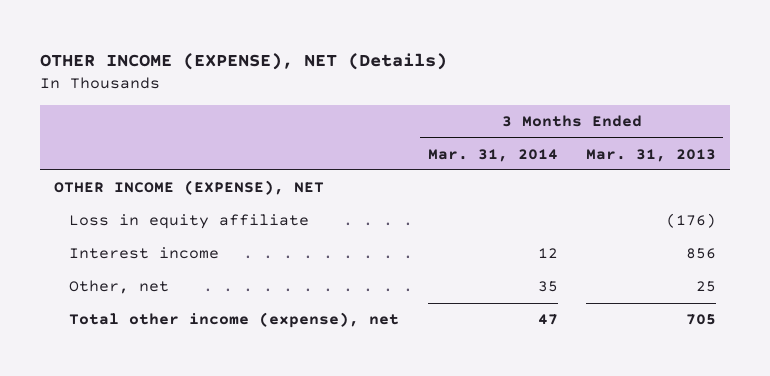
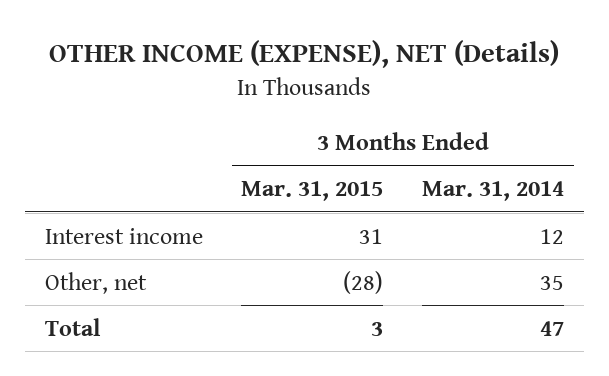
[585,148,716,162] Mar. 31, 2013 -> none
none -> [241,181,384,202] Mar. 31, 2015
[54,180,325,196] OTHER INCOME (EXPENSE), NET -> none
[69,214,310,230] Loss in equity affiliate -> none
[69,312,400,329] Total other income (expense), net -> [44,317,101,336] Total

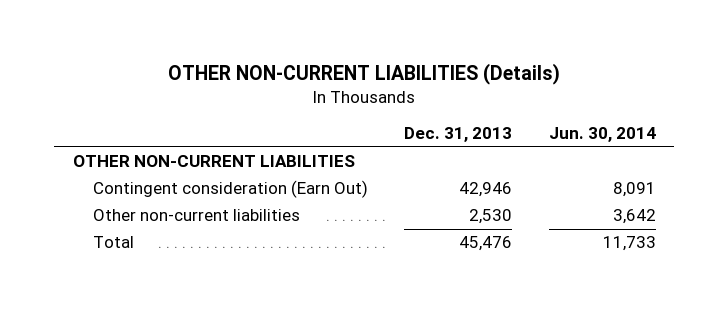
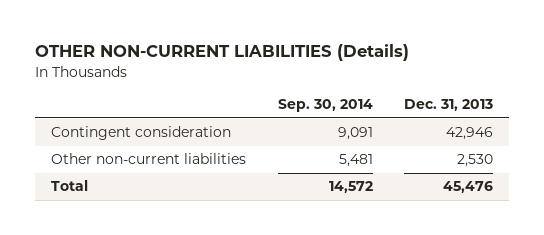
[548,127,656,143] Jun. 30, 2014 -> none
none -> [277,99,373,113] Sep. 30, 2014
[72,155,355,168] OTHER NON-CURRENT LIABILITIES -> none
[92,180,368,199] Contingent consideration (Earn Out) -> [51,126,232,141] Contingent consideration

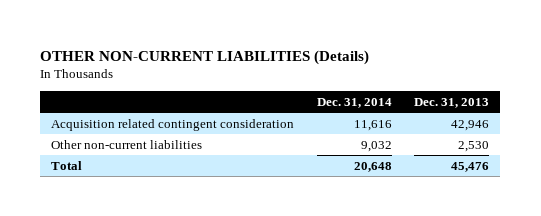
[277,99,373,113] Sep. 30, 2014 -> none
none -> [316,98,392,109] Dec. 31, 2014
[51,126,232,141] Contingent consideration -> [51,118,295,131] Acquisition related contingent consideration

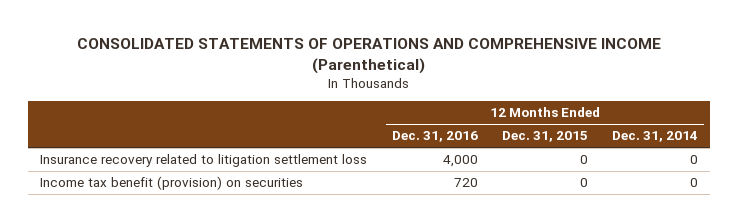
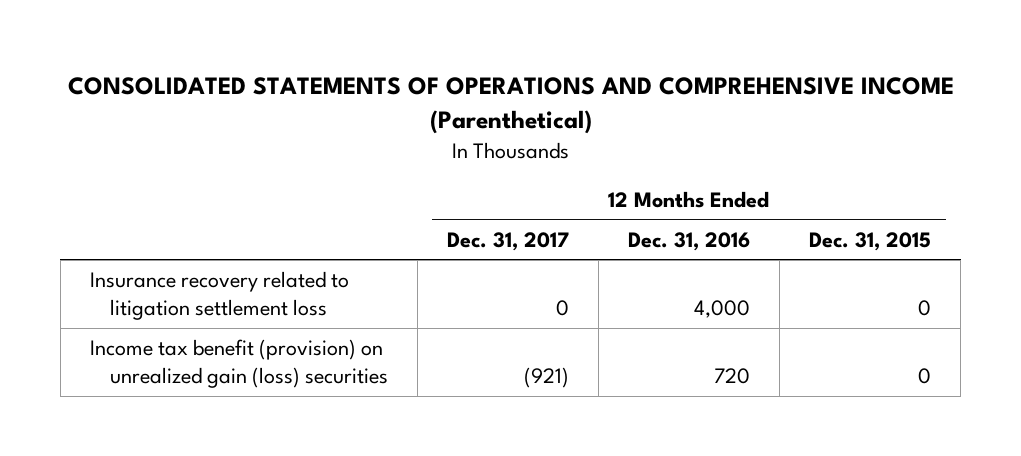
[612,131,699,143] Dec. 31, 2014 -> none
none -> [447,231,570,251] Dec. 31, 2017
[40,176,304,191] Income tax benefit (provision) on securities -> [89,339,389,389] Income tax benefit (provision) on unrealized gain (loss) securities

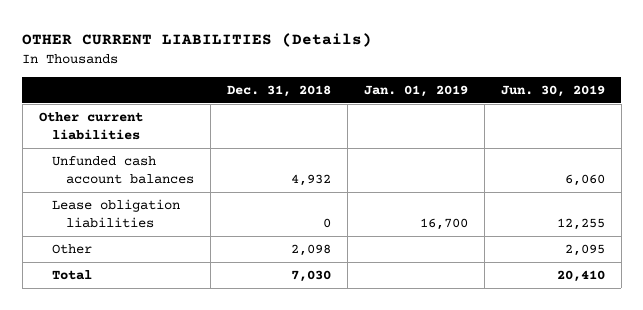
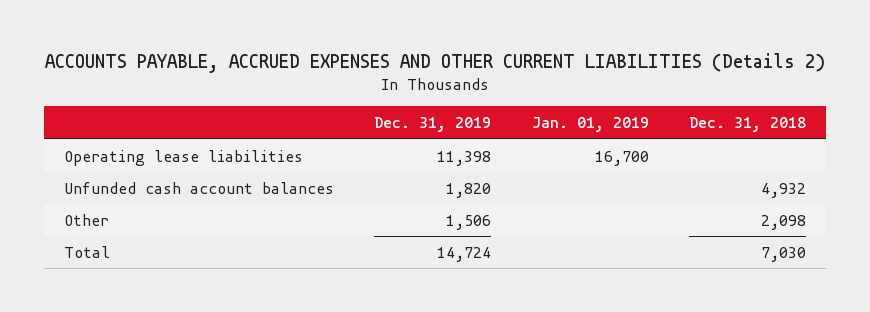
[22,32,373,47] OTHER CURRENT LIABILITIES (Details) -> [44,53,825,74] ACCOUNTS PAYABLE, ACCRUED EXPENSES AND OTHER CURRENT LIABILITIES (Details 2)
[500,84,605,97] Jun. 30, 2019 -> none
none -> [374,116,492,132] Dec. 31, 2019
[38,112,143,140] Other current liabilities -> none
none -> [63,149,303,166] Operating lease liabilities
[52,199,181,228] Lease obligation liabilities -> none

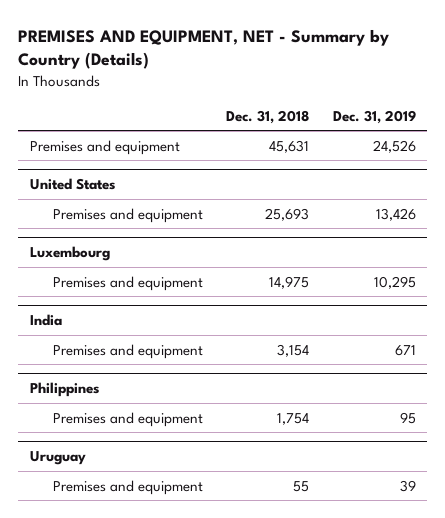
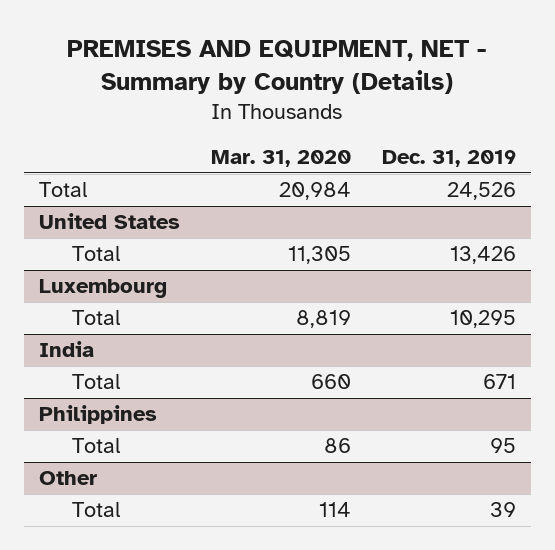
[226,109,310,124] Dec. 31, 2018 -> none
none -> [210,150,351,168] Mar. 31, 2020
[29,139,180,155] Premises and equipment -> [39,182,88,198] Total
[52,207,203,223] Premises and equipment -> [72,246,121,262] Total
[52,275,203,291] Premises and equipment -> [72,310,121,326] Total
[52,343,203,359] Premises and equipment -> [72,374,121,390] Total
[52,411,203,427] Premises and equipment -> [72,438,121,454] Total
[29,451,86,466] Uruguay -> [39,471,98,486] Other
[52,479,203,495] Premises and equipment -> [72,502,121,518] Total

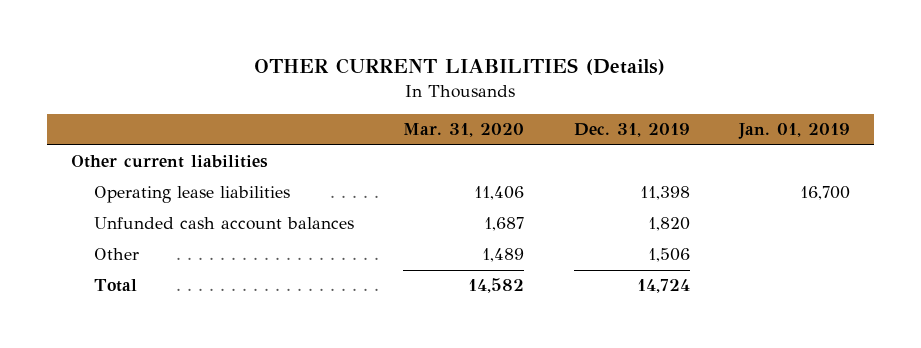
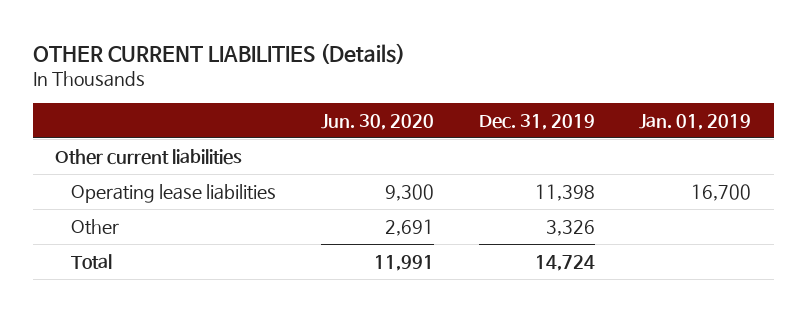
[403,123,525,138] Mar. 31, 2020 -> none
none -> [320,113,434,130] Jun. 30, 2020
[94,217,355,231] Unfunded cash account balances -> none
[647,248,690,263] 1,506 -> [545,219,595,236] 3,326

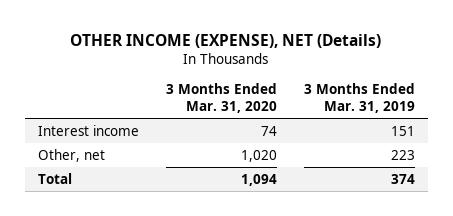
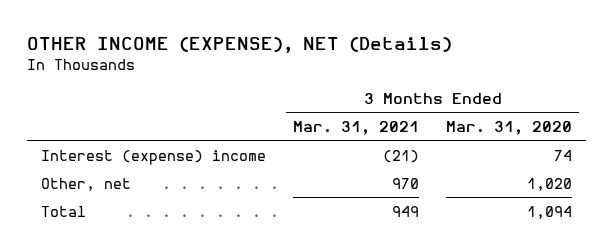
[303,83,415,114] 3 Months Ended Mar. 31, 2019 -> none
none -> [293,120,420,135] Mar. 31, 2021
[38,124,140,136] Interest income -> [40,149,266,165] Interest (expense) income

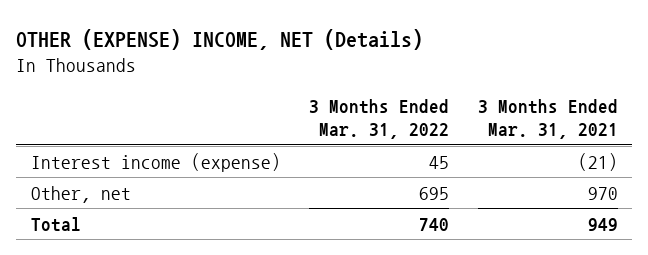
[27,36,453,53] OTHER INCOME (EXPENSE), NET (Details) -> [16,28,424,50] OTHER (EXPENSE) INCOME, NET (Details)
[446,120,573,135] Mar. 31, 2020 -> none
none -> [309,99,450,140] 3 Months Ended Mar. 31, 2022
[40,149,266,165] Interest (expense) income -> [30,152,281,172] Interest income (expense)

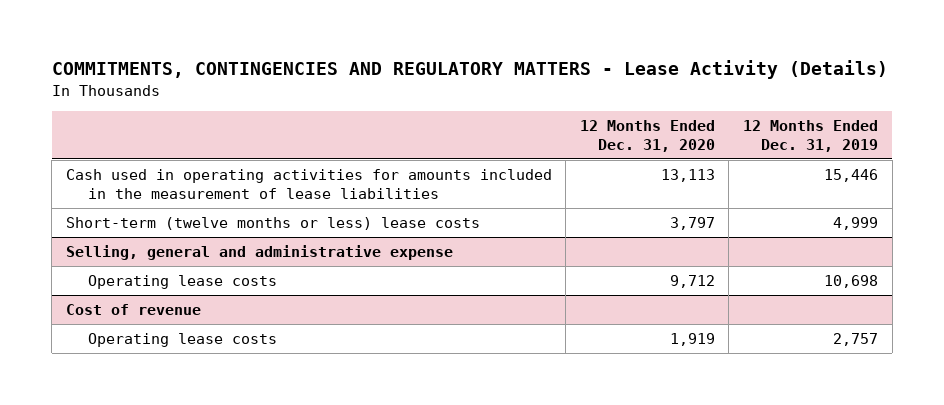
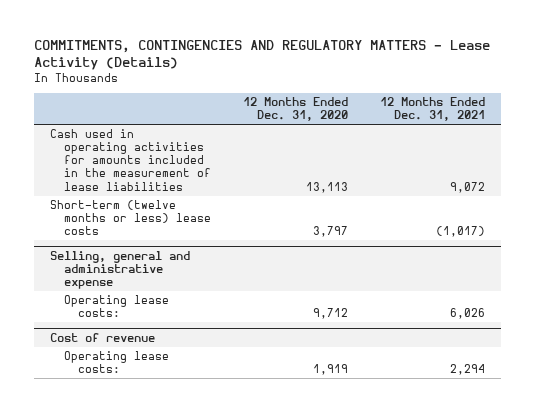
[742,120,878,152] 12 Months Ended Dec. 31, 2019 -> none
none -> [379,96,485,121] 12 Months Ended Dec. 31, 2021
[87,275,277,290] Operating lease costs -> [63,295,169,318] Operating lease costs:
[87,333,277,348] Operating lease costs -> [63,351,169,374] Operating lease costs:

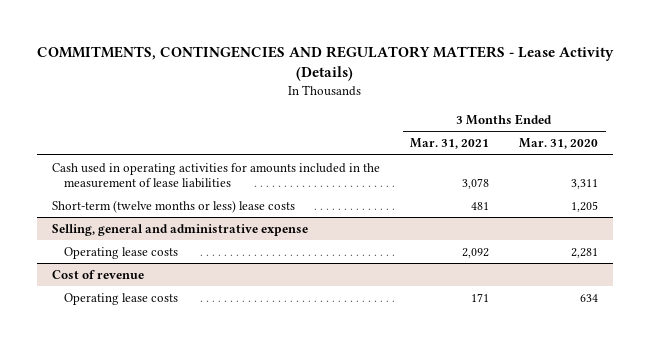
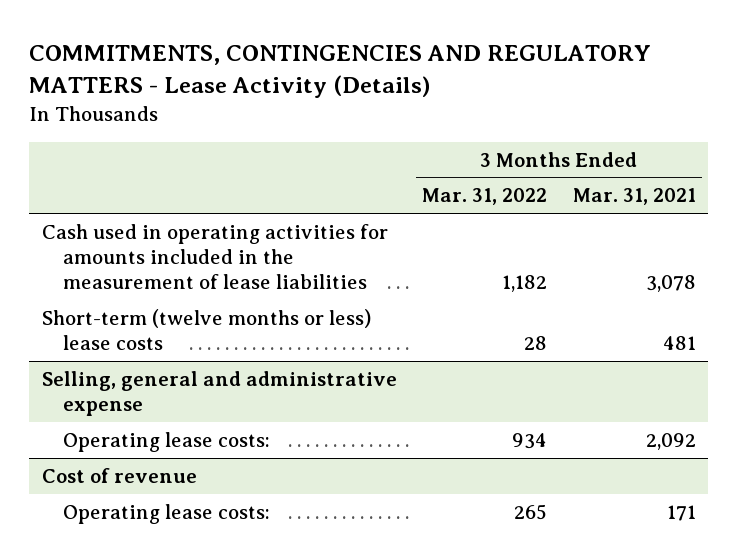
[519,138,599,150] Mar. 31, 2020 -> none
none -> [422,188,548,206] Mar. 31, 2022
[64,246,179,259] Operating lease costs -> [63,432,271,453] Operating lease costs:
[64,292,179,305] Operating lease costs -> [63,504,271,525] Operating lease costs:

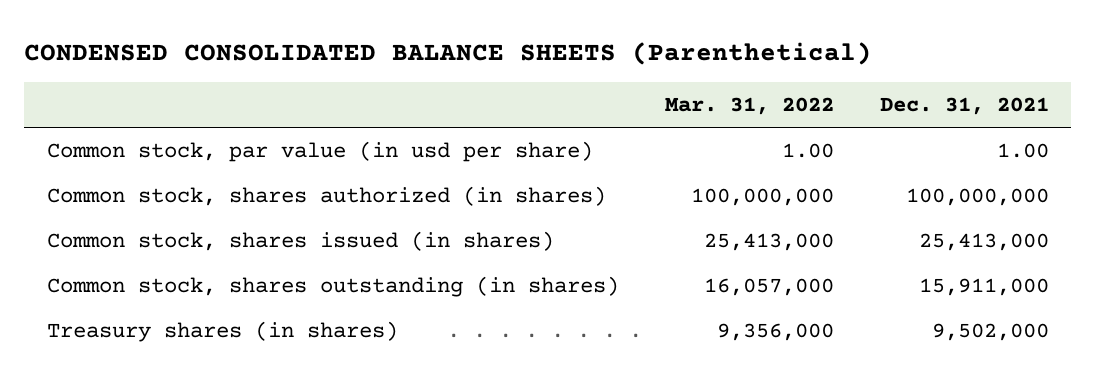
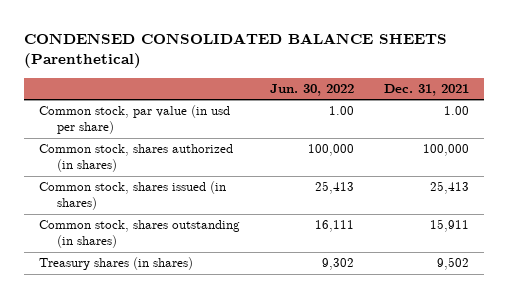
[664,97,834,116] Mar. 31, 2022 -> none
none -> [269,83,354,96] Jun. 30, 2022
[905,187,1049,206] 100,000,000 -> [422,144,469,157] 100,000
[918,232,1049,251] 25,413,000 -> [429,181,469,195] 25,413
[918,277,1049,296] 15,911,000 -> [429,219,469,233] 15,911
[931,322,1049,341] 9,502,000 -> [436,257,469,271] 9,502

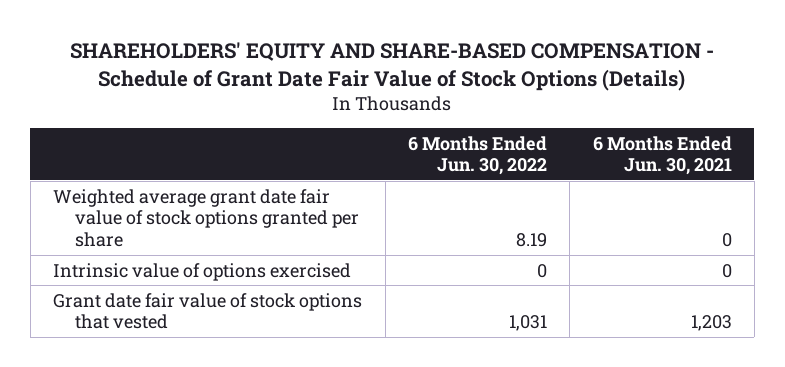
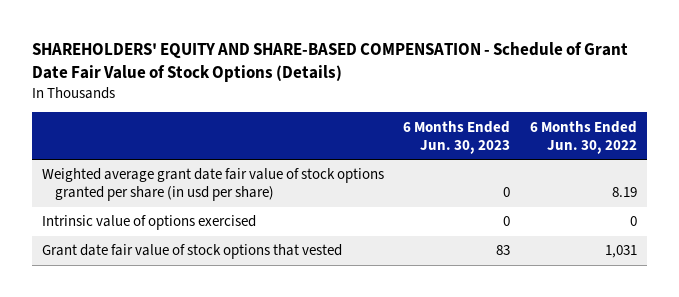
[592,135,732,176] 6 Months Ended Jun. 30, 2021 -> none
none -> [403,120,511,154] 6 Months Ended Jun. 30, 2023
[53,188,359,247] Weighted average grant date fair value of stock options granted per share -> [41,168,384,202] Weighted average grant date fair value of stock options granted per share (in usd per share)

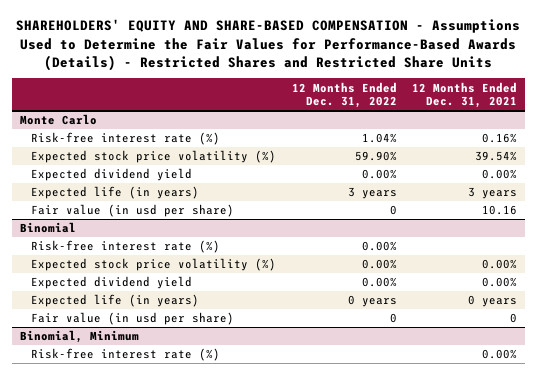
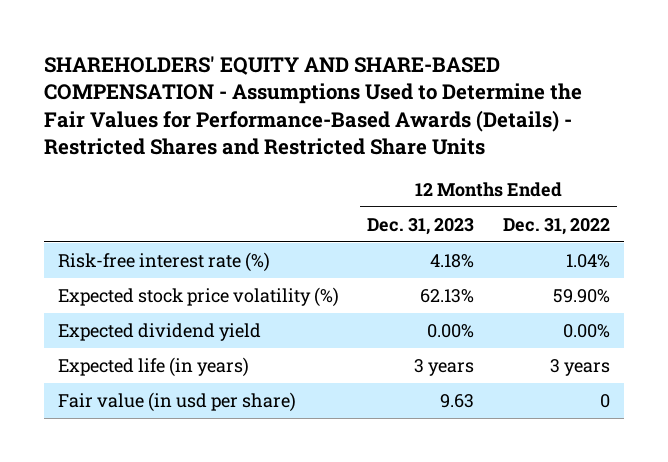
[411,81,517,109] 12 Months Ended Dec. 31, 2021 -> none
none -> [367,217,475,235] Dec. 31, 2023
[19,114,97,126] Monte Carlo -> none
[19,222,76,234] Binomial -> none
[31,240,221,254] Risk-free interest rate (%) -> none
[31,258,277,272] Expected stock price volatility (%) -> none
[31,276,193,290] Expected dividend yield -> none
[31,294,200,308] Expected life (in years) -> none
[31,312,235,326] Fair value (in usd per share) -> none
[19,330,139,344] Binomial, Minimum -> none
[31,348,221,362] Risk-free interest rate (%) -> none

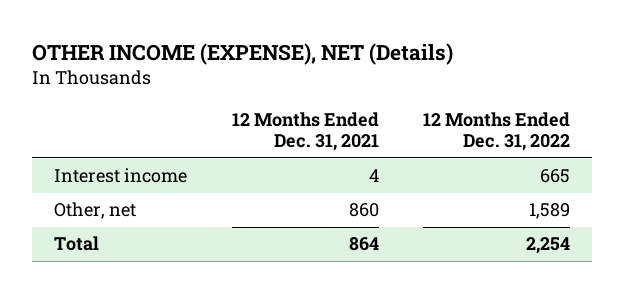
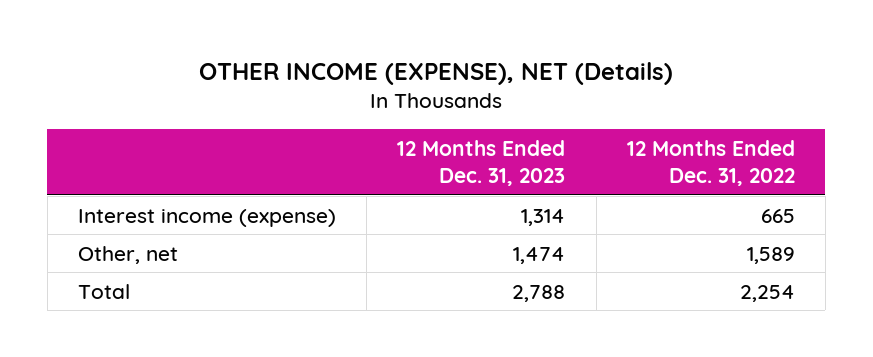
[231,111,379,152] 12 Months Ended Dec. 31, 2021 -> none
none -> [397,139,566,186] 12 Months Ended Dec. 31, 2023
[54,168,188,184] Interest income -> [77,208,336,227] Interest income (expense)

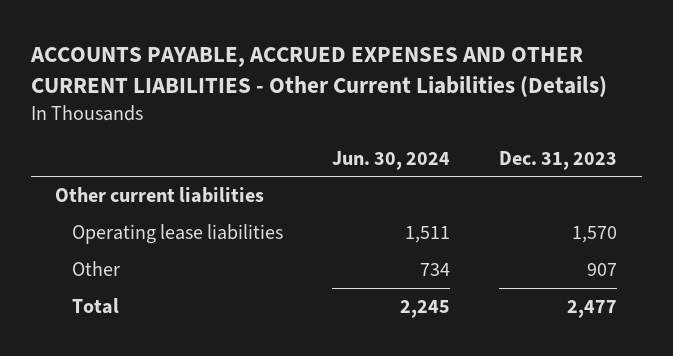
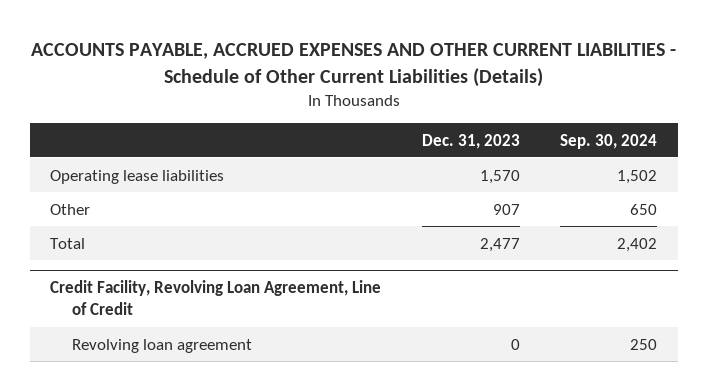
[29,46,607,98] ACCOUNTS PAYABLE, ACCRUED EXPENSES AND OTHER CURRENT LIABILITIES - Other Current Liabilities (Details) -> [30,43,676,87] ACCOUNTS PAYABLE, ACCRUED EXPENSES AND OTHER CURRENT LIABILITIES - Schedule of Other Current Liabilities (Details)
[331,150,450,170] Jun. 30, 2024 -> none
none -> [560,133,658,149] Sep. 30, 2024
[55,187,265,204] Other current liabilities -> none
none -> [50,280,382,316] Credit Facility, Revolving Loan Agreement, Line of Credit
none -> [71,338,252,353] Revolving loan agreement

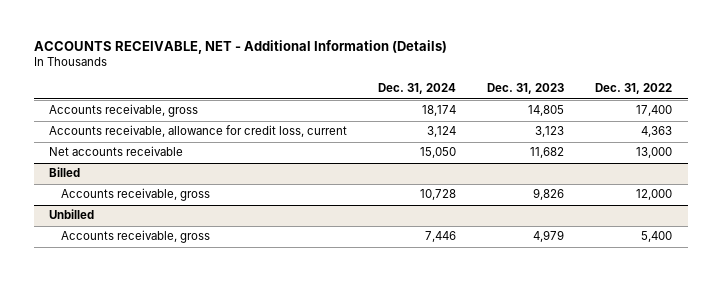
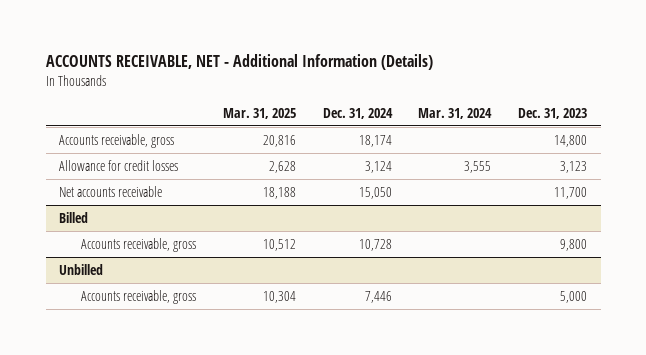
[595,83,673,95] Dec. 31, 2022 -> none
none -> [222,107,296,119] Mar. 31, 2025
none -> [418,107,493,119] Mar. 31, 2024
[528,105,565,117] 14,805 -> [554,134,588,147] 14,800
[49,125,348,138] Accounts receivable, allowance for credit loss, current -> [59,159,179,171] Allowance for credit losses
[530,147,565,159] 11,682 -> [554,186,588,199] 11,700
[533,188,565,201] 9,826 -> [560,238,588,251] 9,800
[533,230,565,243] 4,979 -> [560,290,588,303] 5,000

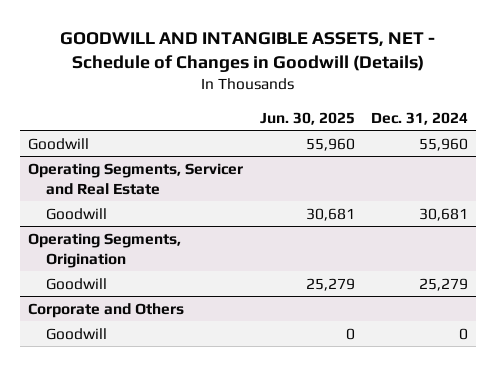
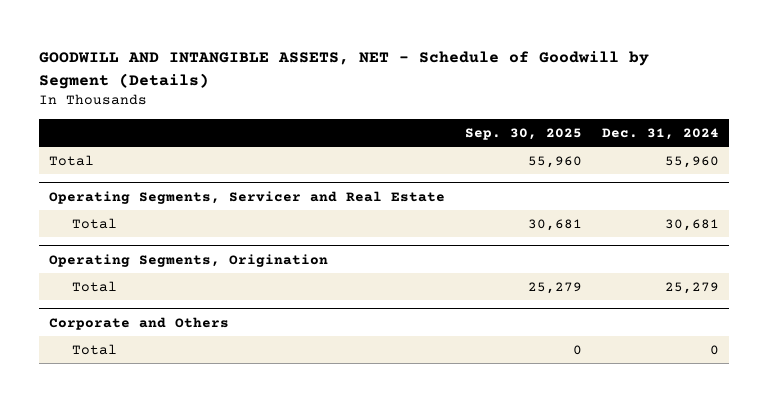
[60,32,436,73] GOODWILL AND INTANGIBLE ASSETS, NET - Schedule of Changes in Goodwill (Details) -> [39,50,650,89] GOODWILL AND INTANGIBLE ASSETS, NET - Schedule of Goodwill by Segment (Details)
[259,111,355,125] Jun. 30, 2025 -> none
none -> [465,127,583,140] Sep. 30, 2025
[28,137,90,150] Goodwill -> [49,154,95,166] Total
[46,207,108,220] Goodwill -> [71,217,117,229] Total
[46,277,108,290] Goodwill -> [71,280,117,292] Total
[46,327,108,340] Goodwill -> [71,343,117,355] Total

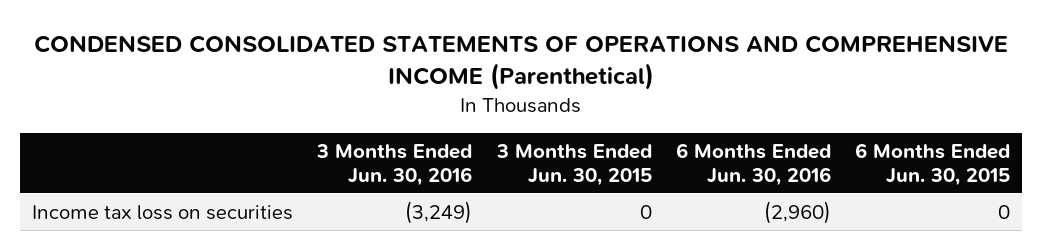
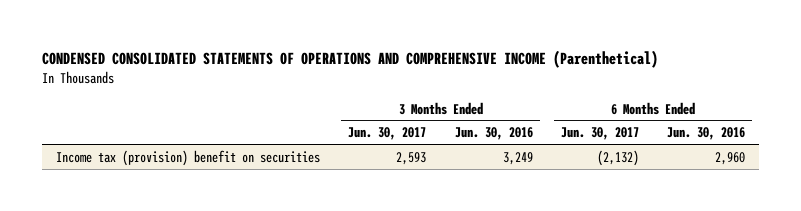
[495,143,652,186] 3 Months Ended Jun. 30, 2015 -> none
[855,142,1011,186] 6 Months Ended Jun. 30, 2015 -> none
none -> [348,127,427,141] Jun. 30, 2017
none -> [560,127,639,141] Jun. 30, 2017
[32,205,294,221] Income tax loss on securities -> [56,149,321,166] Income tax (provision) benefit on securities
[405,201,473,225] (3,249) -> [502,151,533,165] 3,249
[763,201,831,225] (2,960) -> [715,151,746,165] 2,960

